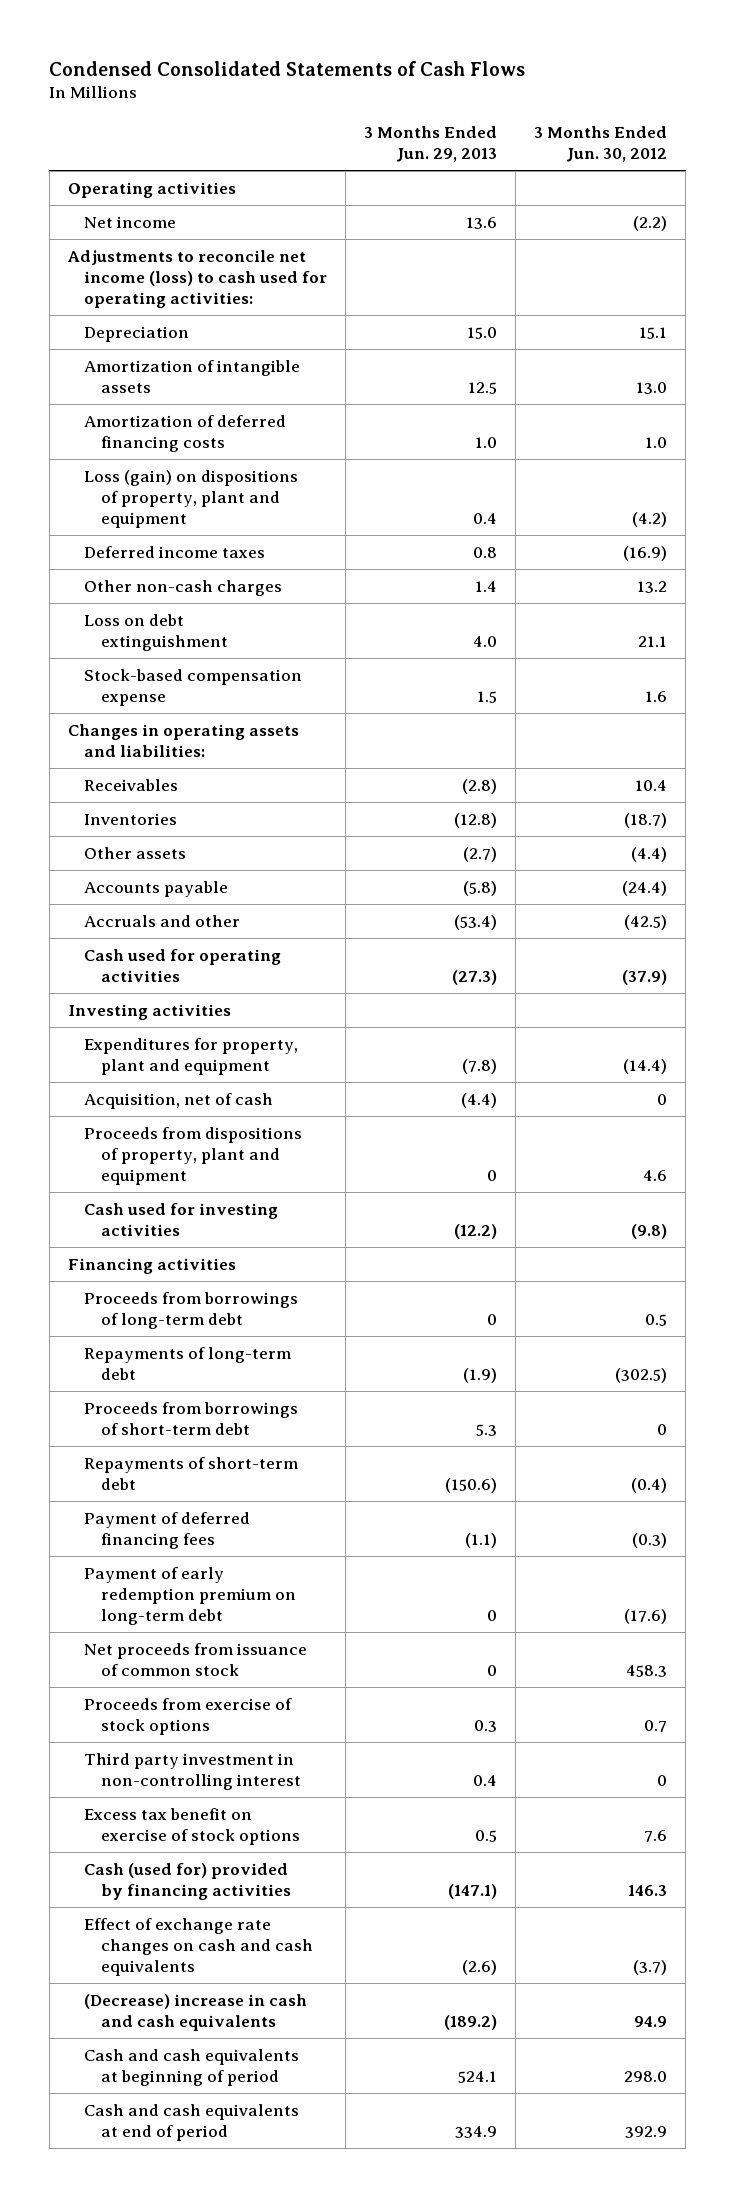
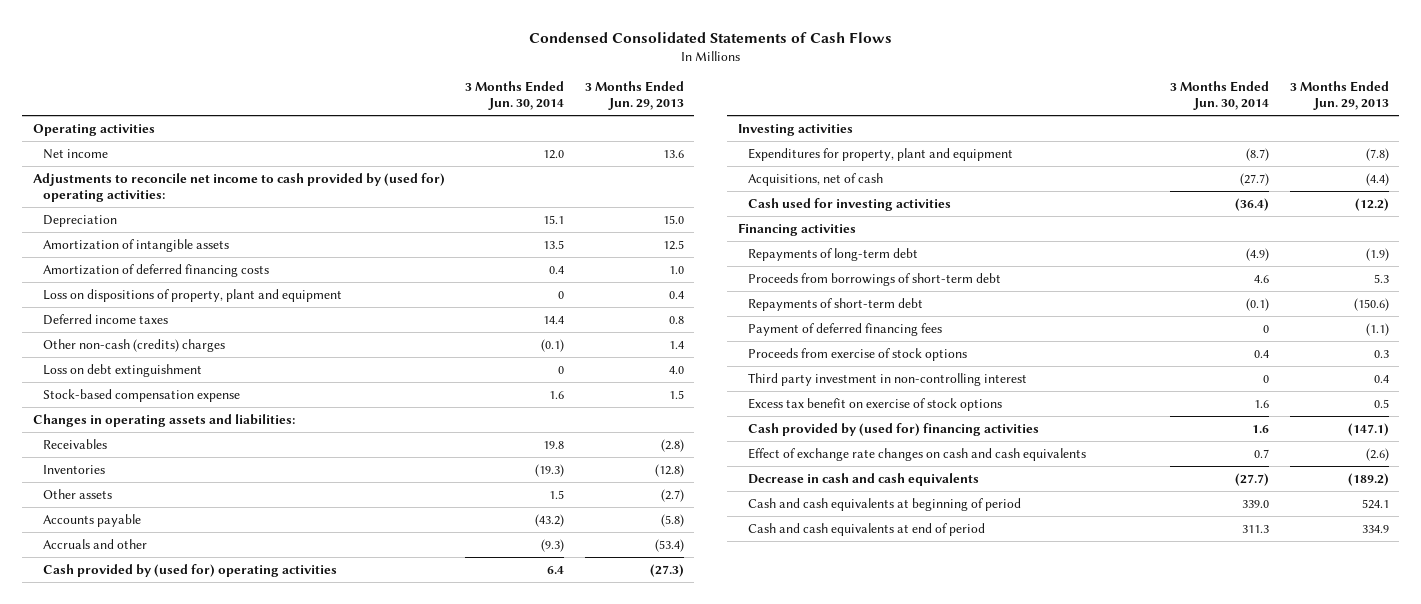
[534,126,668,163] 3 Months Ended Jun. 30, 2012 -> none
none -> [465,81,565,111] 3 Months Ended Jun. 30, 2014
[66,249,328,308] Adjustments to reconcile net income (loss) to cash used for operating activities: -> [32,172,445,202] Adjustments to reconcile net income to cash provided by (used for) operating activities:
[84,469,299,528] Loss (gain) on dispositions of property, plant and equipment -> [43,288,343,302] Loss on dispositions of property, plant and equipment
[84,579,283,596] Other non-cash charges -> [43,338,226,352] Other non-cash (credits) charges
[84,948,282,982] Cash used for operating activities -> [43,563,338,577] Cash provided by (used for) operating activities
[84,1126,303,1185] Proceeds from dispositions of property, plant and equipment -> none
[84,1092,274,1109] Acquisition, net of cash -> [748,172,884,186] Acquisitions, net of cash
[84,1291,299,1329] Proceeds from borrowings of long-term debt -> none
[84,1566,297,1625] Payment of early redemption premium on long-term debt -> none
[84,1642,308,1676] Net proceeds from issuance of common stock -> none
[84,1862,292,1900] Cash (used for) provided by financing activities -> [748,422,1040,436] Cash provided by (used for) financing activities
[84,1993,308,2031] (Decrease) increase in cash and cash equivalents -> [748,472,980,486] Decrease in cash and cash equivalents

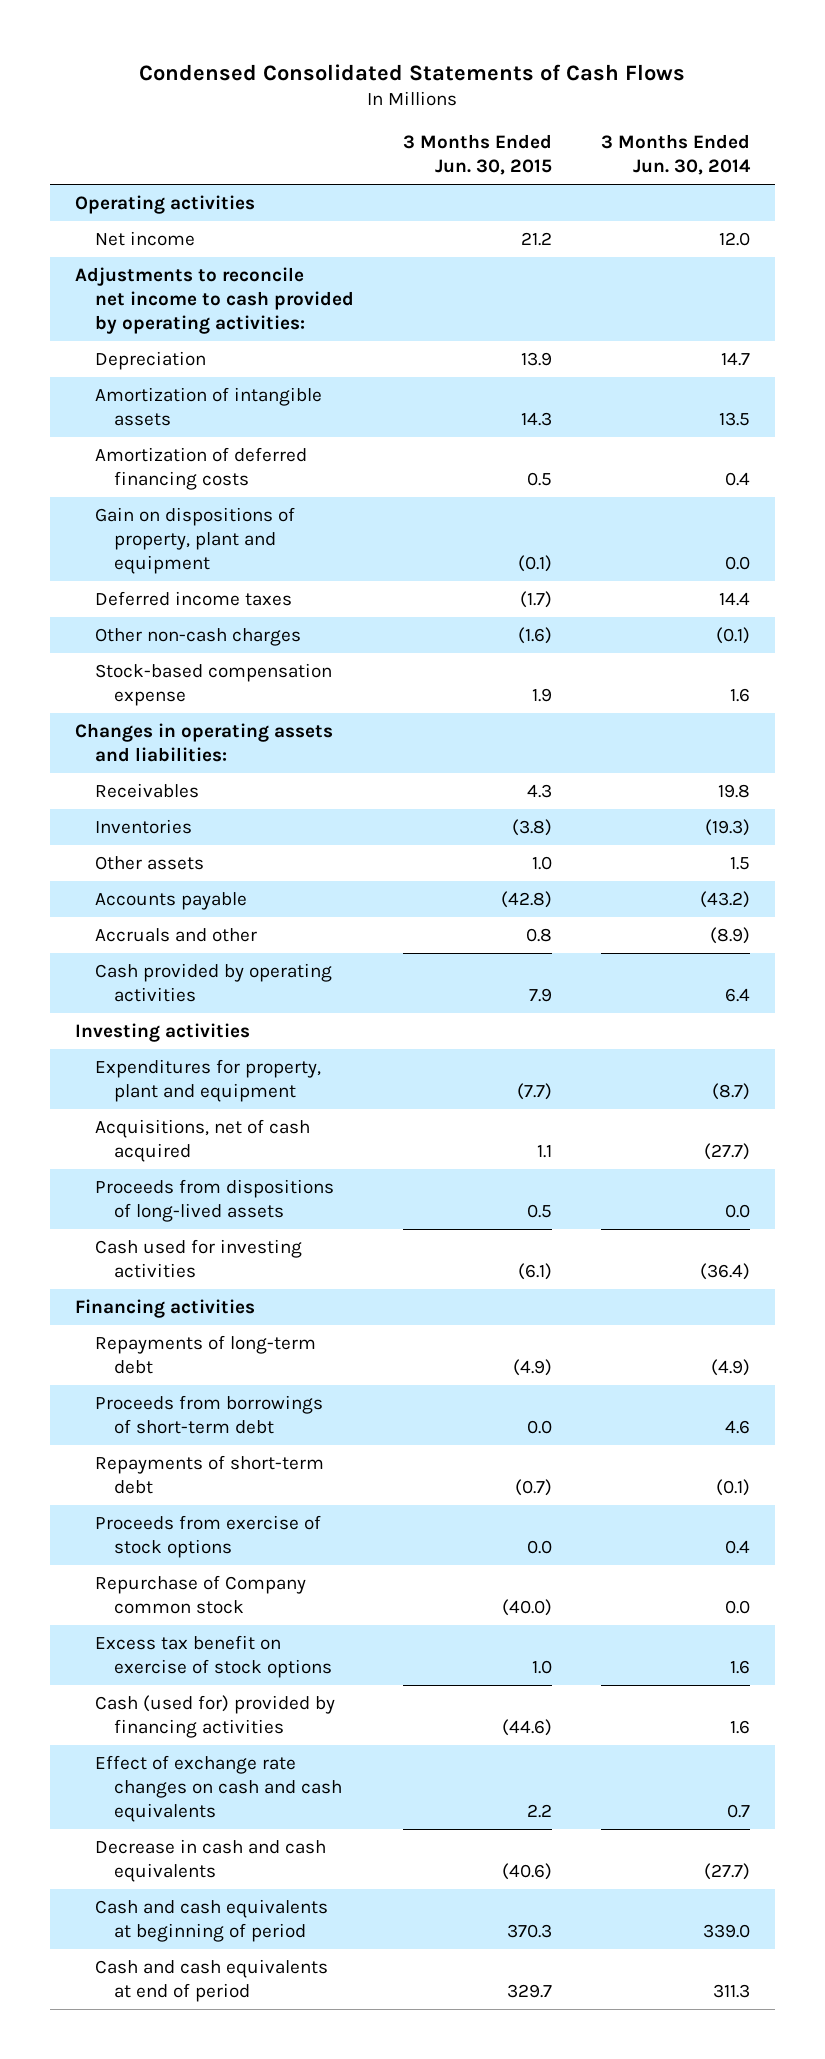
[584,81,684,111] 3 Months Ended Jun. 29, 2013 -> none
none -> [402,134,552,176] 3 Months Ended Jun. 30, 2015
[32,172,445,202] Adjustments to reconcile net income to cash provided by (used for) operating activities: -> [74,266,354,335] Adjustments to reconcile net income to cash provided by operating activities:
[543,214,565,224] 15.1 -> [721,351,751,366] 14.7
[43,288,343,302] Loss on dispositions of property, plant and equipment -> [94,506,295,575] Gain on dispositions of property, plant and equipment
[558,290,565,299] 0 -> [725,556,751,571] 0.0
[43,363,203,377] Loss on debt extinguishment -> none
[43,338,226,352] Other non-cash (credits) charges -> [94,627,301,646] Other non-cash charges
[541,538,565,552] (9.3) -> [710,926,751,944] (8.9)
[43,563,338,577] Cash provided by (used for) operating activities -> [94,962,332,1003] Cash provided by operating activities
[748,172,884,186] Acquisitions, net of cash -> [94,1118,310,1163] Acquisitions, net of cash acquired
none -> [94,1178,334,1223] Proceeds from dispositions of long-lived assets
[748,322,943,336] Payment of deferred financing fees -> none
[748,372,1028,386] Third party investment in non-controlling interest -> none
none -> [94,1574,306,1615] Repurchase of Company common stock
[748,422,1040,436] Cash provided by (used for) financing activities -> [94,1694,335,1739] Cash (used for) provided by financing activities

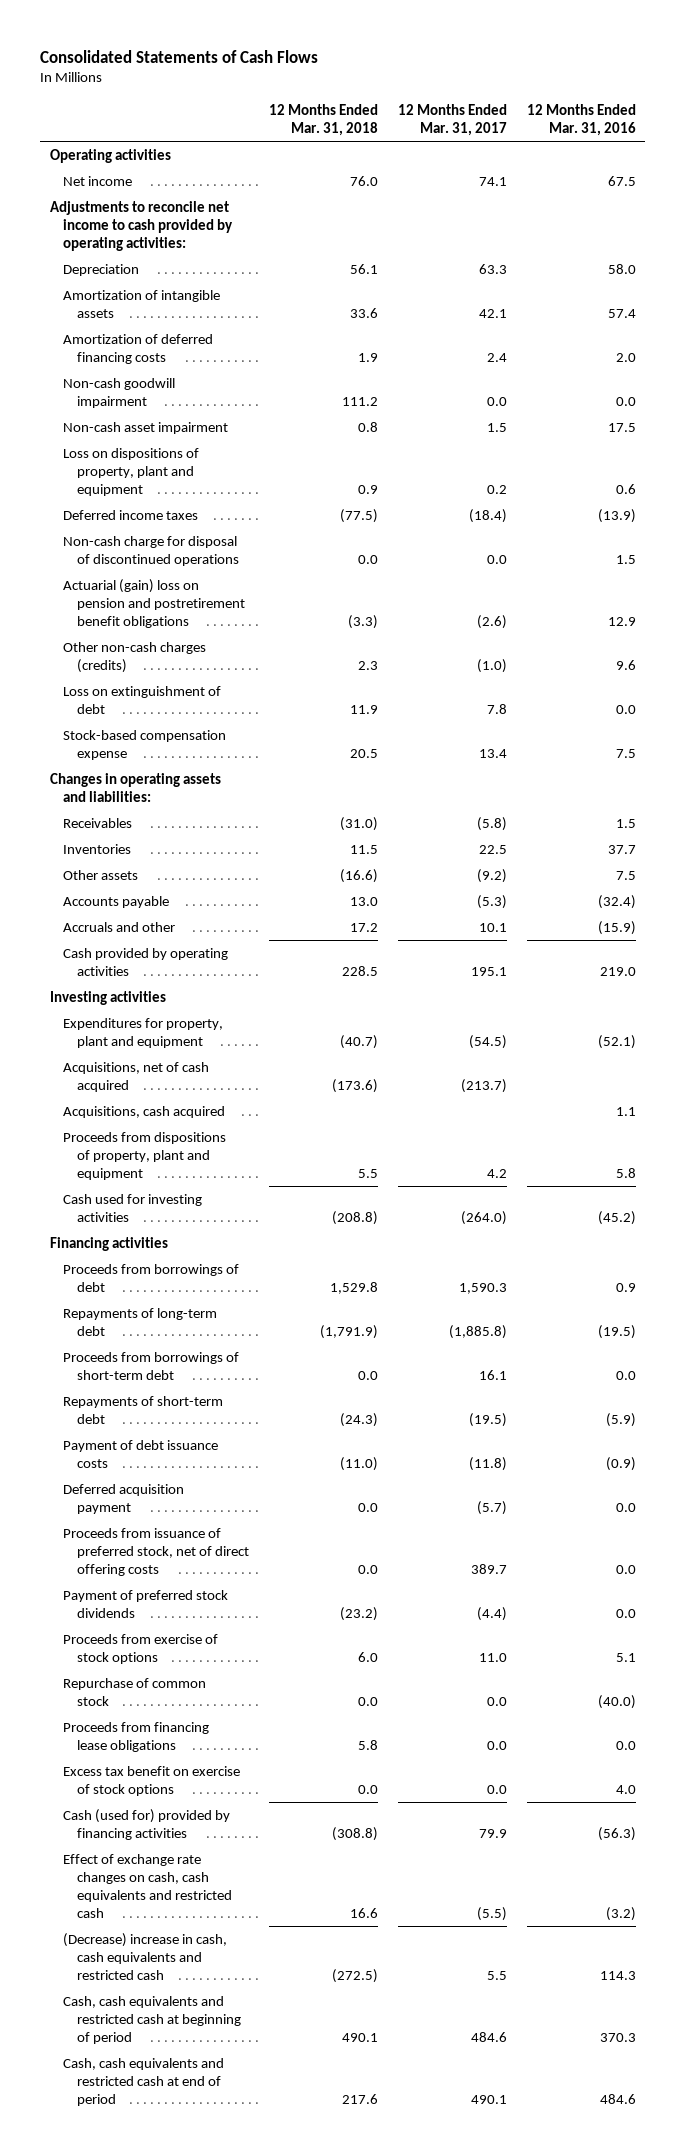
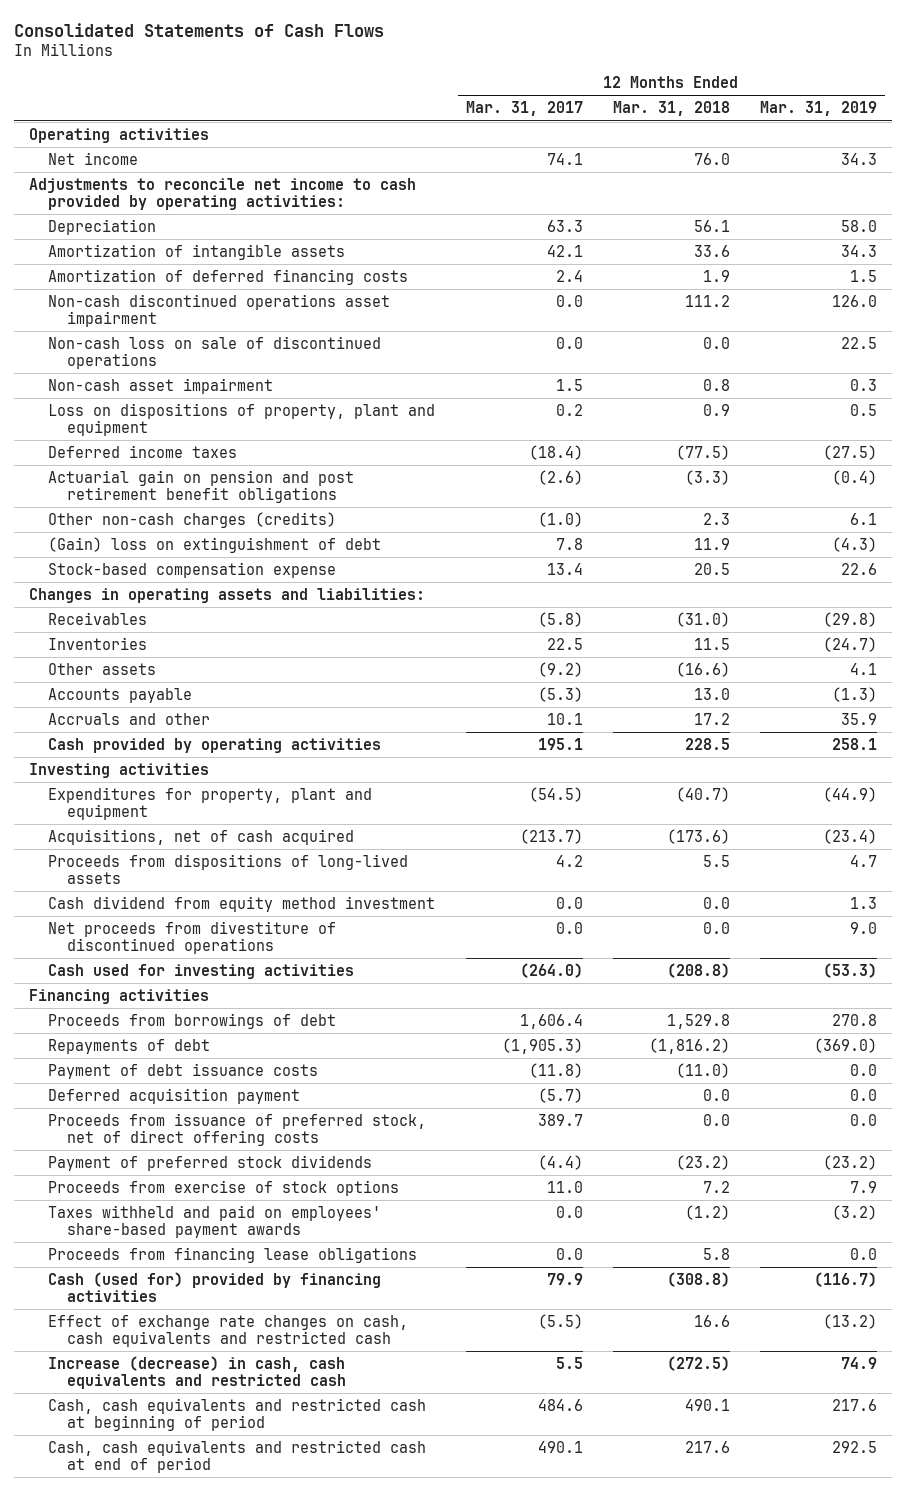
[526,103,636,137] 12 Months Ended Mar. 31, 2016 -> none
none -> [760,101,878,117] Mar. 31, 2019
[63,377,176,408] Non-cash goodwill impairment -> [48,293,391,328] Non-cash discontinued operations asset impairment
none -> [48,335,382,370] Non-cash loss on sale of discontinued operations
[63,535,240,566] Non-cash charge for disposal of discontinued operations -> none
[63,578,246,629] Actuarial (gain) loss on pension and postretirement benefit obligations -> [48,469,355,504] Actuarial gain on pension and post retirement benefit obligations
[63,685,222,714] Loss on extinguishment of debt -> [48,536,382,553] (Gain) loss on extinguishment of debt
[63,1105,226,1118] Acquisitions, cash acquired -> none
[63,1131,227,1181] Proceeds from dispositions of property, plant and equipment -> [48,853,409,885] Proceeds from dispositions of long-lived assets
none -> [48,895,436,912] Cash dividend from equity method investment
none -> [48,920,337,955] Net proceeds from divestiture of discontinued operations
[63,1351,240,1380] Proceeds from borrowings of short-term debt -> none
[63,1395,224,1424] Repayments of short-term debt -> none
[458,1282,507,1294] 1,590.3 -> [519,1013,583,1029] 1,606.4
[63,1307,218,1336] Repayments of long-term debt -> [48,1038,211,1054] Repayments of debt
[320,1324,379,1339] (1,791.9) -> [648,1037,730,1054] (1,816.2)
[448,1324,507,1339] (1,885.8) -> [501,1037,583,1054] (1,905.3)
[63,1677,207,1706] Repurchase of common stock -> none
[358,1651,379,1662] 6.0 -> [702,1180,730,1193] 7.2
none -> [48,1204,382,1239] Taxes withheld and paid on employees' share-based payment awards
[63,1765,241,1796] Excess tax benefit on exercise of stock options -> none
[63,1932,228,1981] (Decrease) increase in cash, cash equivalents and restricted cash -> [48,1355,347,1390] Increase (decrease) in cash, cash equivalents and restricted cash

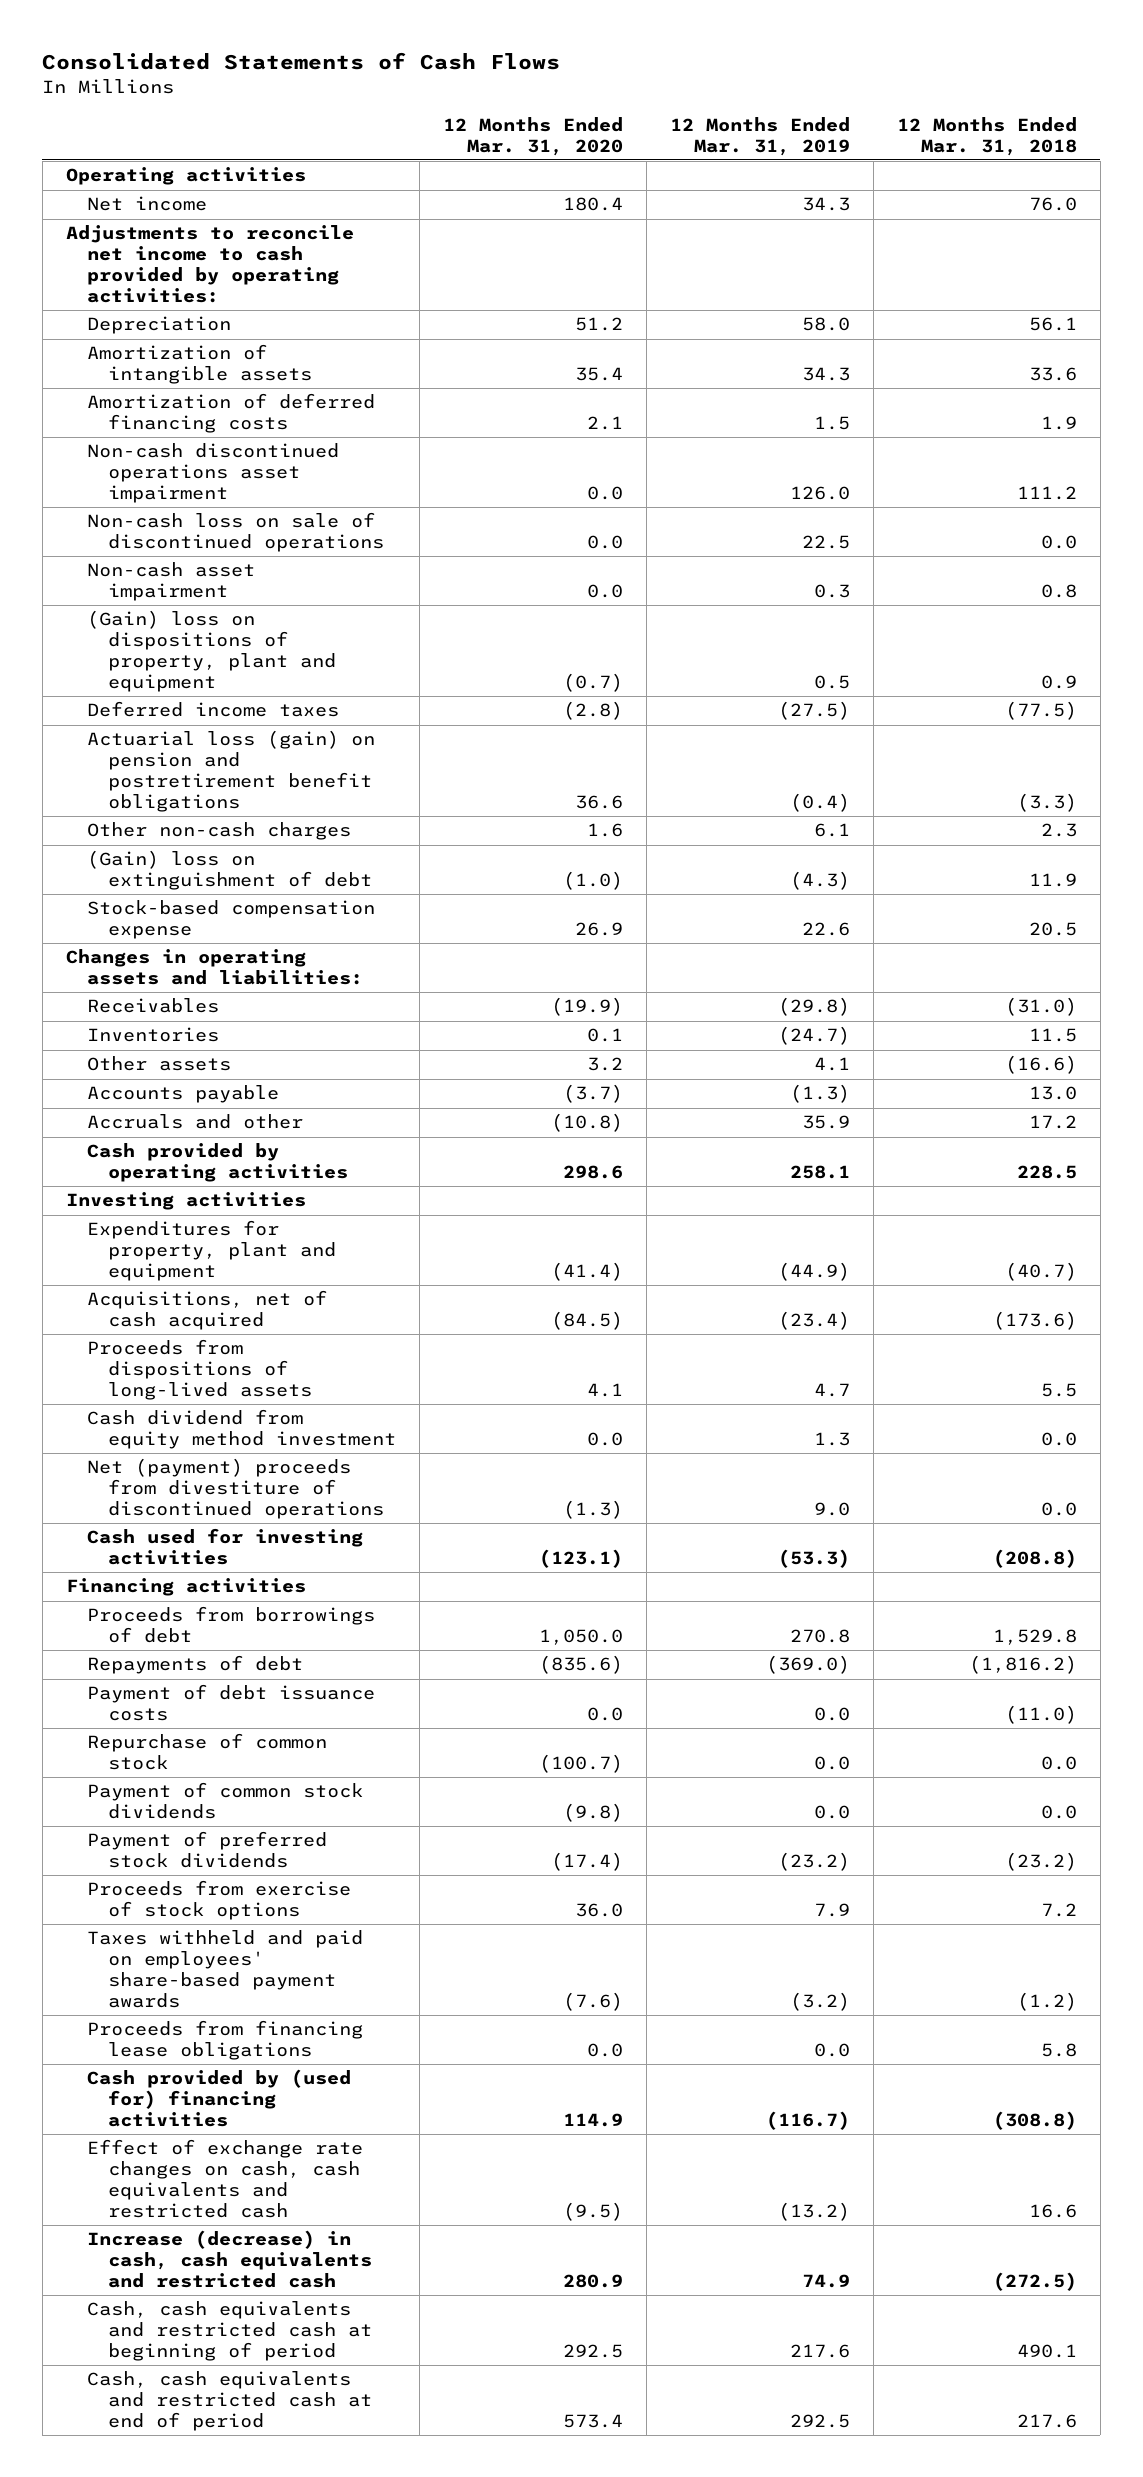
[465,101,583,117] Mar. 31, 2017 -> none
none -> [443,116,624,156] 12 Months Ended Mar. 31, 2020
[48,402,436,437] Loss on dispositions of property, plant and equipment -> [87,610,337,693] (Gain) loss on dispositions of property, plant and equipment
[48,469,355,504] Actuarial gain on pension and post retirement benefit obligations -> [87,730,376,813] Actuarial loss (gain) on pension and postretirement benefit obligations
[48,511,337,528] Other non-cash charges (credits) -> [87,822,352,841] Other non-cash charges
[48,920,337,955] Net proceeds from divestiture of discontinued operations -> [87,1458,385,1520] Net (payment) proceeds from divestiture of discontinued operations
[48,1087,301,1104] Deferred acquisition payment -> none
[48,1112,427,1147] Proceeds from issuance of preferred stock, net of direct offering costs -> none
none -> [87,1733,328,1771] Repurchase of common stock
none -> [87,1782,364,1820] Payment of common stock dividends
[48,1271,382,1303] Cash (used for) provided by financing activities -> [87,2069,352,2128] Cash provided by (used for) financing activities

